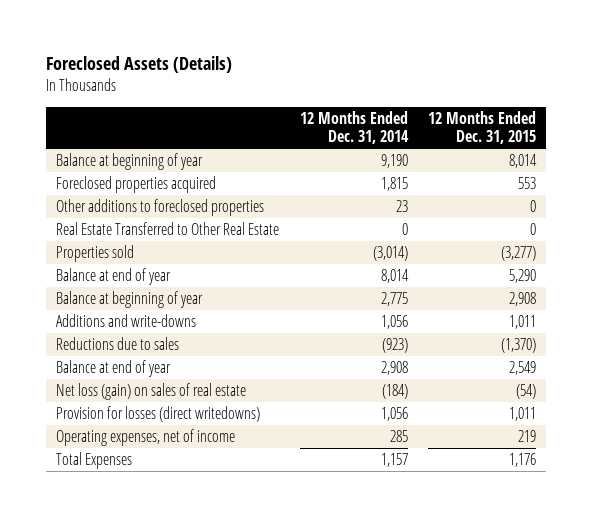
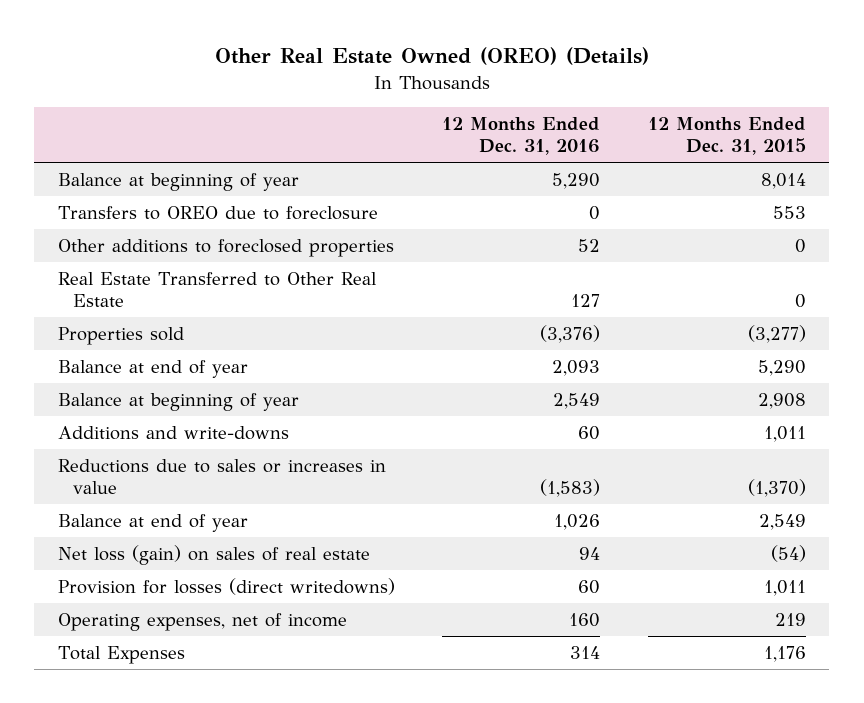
[46,56,233,74] Foreclosed Assets (Details) -> [214,47,649,66] Other Real Estate Owned (OREO) (Details)
[299,110,409,145] 12 Months Ended Dec. 31, 2014 -> none
none -> [442,117,601,156] 12 Months Ended Dec. 31, 2016
[56,175,217,193] Foreclosed properties acquired -> [57,206,378,221] Transfers to OREO due to foreclosure
[56,336,180,350] Reductions due to sales -> [57,459,386,494] Reductions due to sales or increases in value

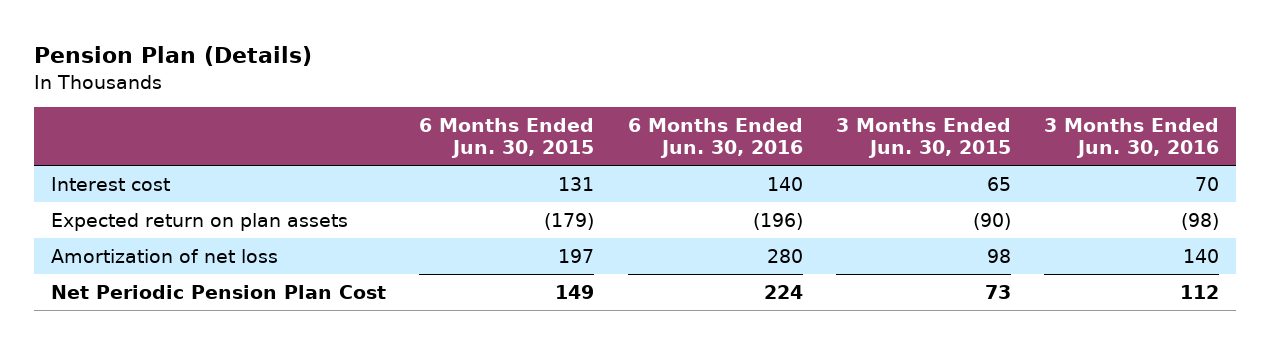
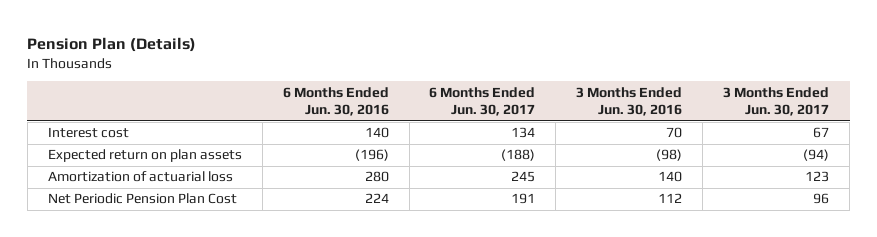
[419,117,595,159] 6 Months Ended Jun. 30, 2015 -> none
[835,117,1011,159] 3 Months Ended Jun. 30, 2015 -> none
none -> [429,86,536,117] 6 Months Ended Jun. 30, 2017
none -> [723,86,830,117] 3 Months Ended Jun. 30, 2017
[50,248,278,263] Amortization of net loss -> [47,171,233,183] Amortization of actuarial loss

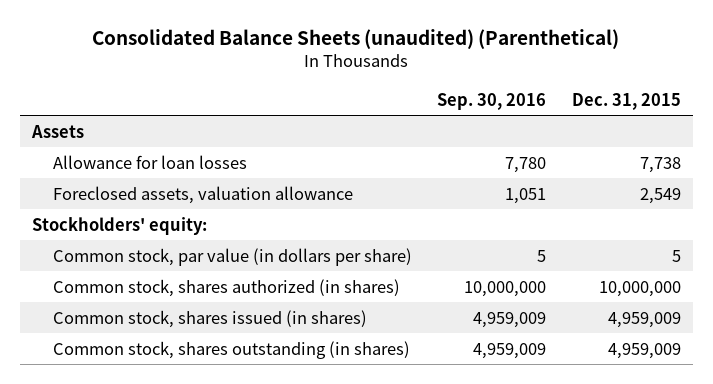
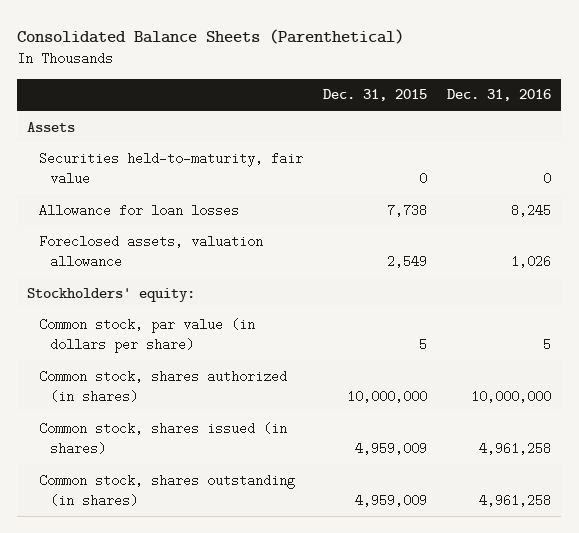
[92,29,620,50] Consolidated Balance Sheets (unaudited) (Parenthetical) -> [17,28,405,44] Consolidated Balance Sheets (Parenthetical)
[437,92,547,110] Sep. 30, 2016 -> none
none -> [447,89,552,102] Dec. 31, 2016
none -> [38,151,303,185] Securities held-to-maturity, fair value

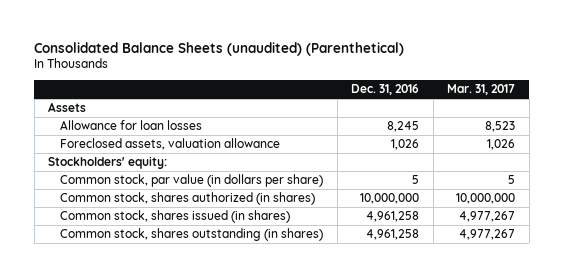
[17,28,405,44] Consolidated Balance Sheets (Parenthetical) -> [34,41,405,56] Consolidated Balance Sheets (unaudited) (Parenthetical)
[323,89,428,102] Dec. 31, 2015 -> none
none -> [447,84,516,96] Mar. 31, 2017
[38,151,303,185] Securities held-to-maturity, fair value -> none

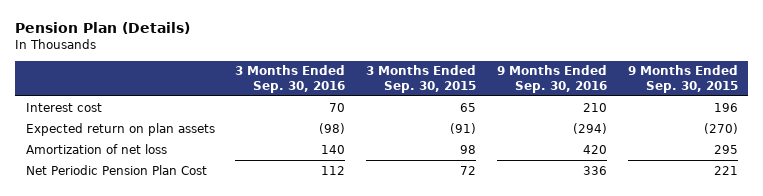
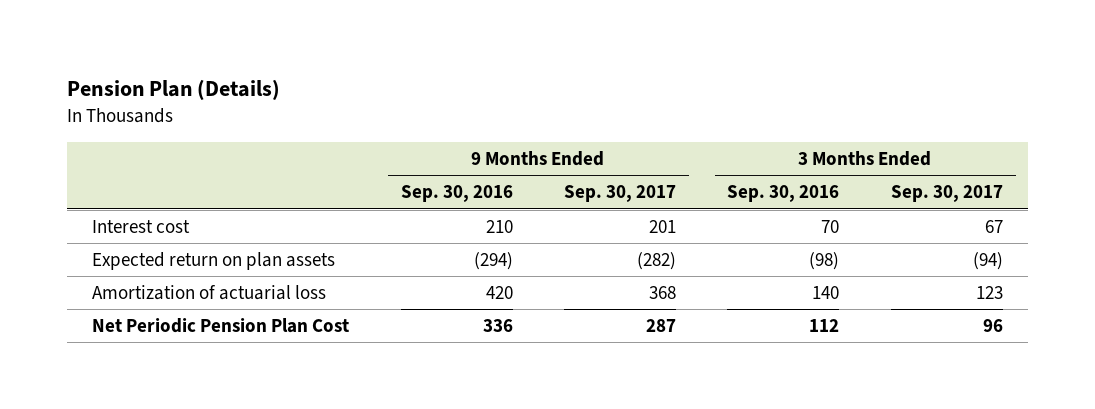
[366,65,477,93] 3 Months Ended Sep. 30, 2015 -> none
[627,65,738,93] 9 Months Ended Sep. 30, 2015 -> none
none -> [564,185,677,203] Sep. 30, 2017
none -> [890,185,1003,203] Sep. 30, 2017
[25,143,167,154] Amortization of net loss -> [92,285,327,301] Amortization of actuarial loss

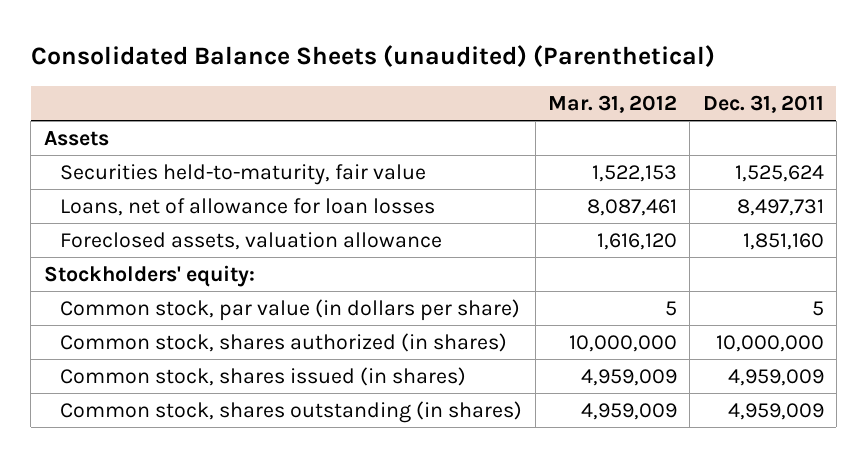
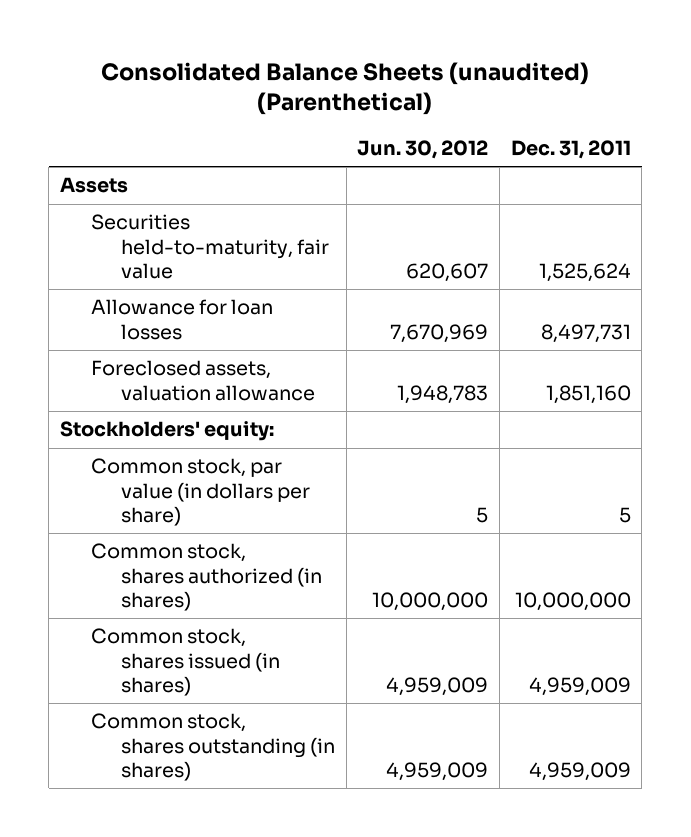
[547,94,677,113] Mar. 31, 2012 -> none
none -> [357,140,489,160] Jun. 30, 2012
[60,198,436,217] Loans, net of allowance for loan losses -> [90,299,273,340] Allowance for loan losses

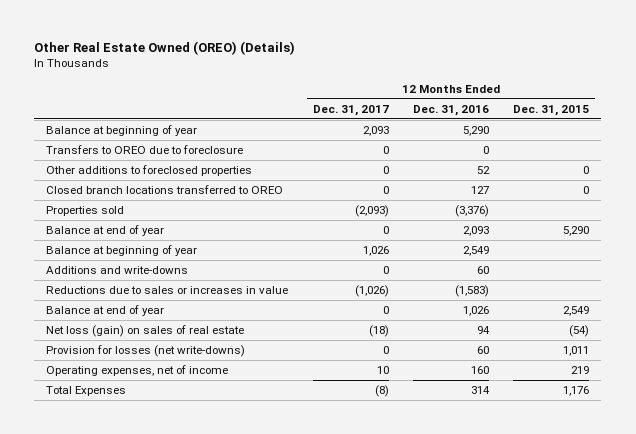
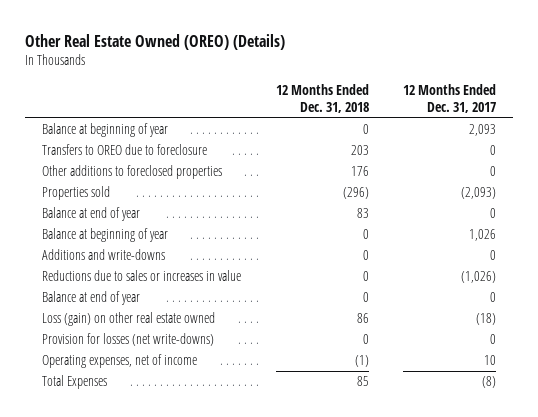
[412,104,489,116] Dec. 31, 2016 -> none
[513,104,590,116] Dec. 31, 2015 -> none
none -> [275,83,369,114] 12 Months Ended Dec. 31, 2018
[46,185,284,195] Closed branch locations transferred to OREO -> none
[46,325,245,338] Net loss (gain) on sales of real estate -> [42,312,216,327] Loss (gain) on other real estate owned

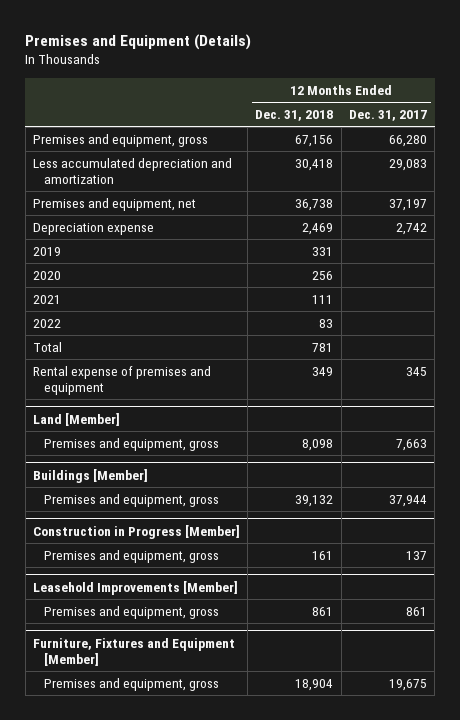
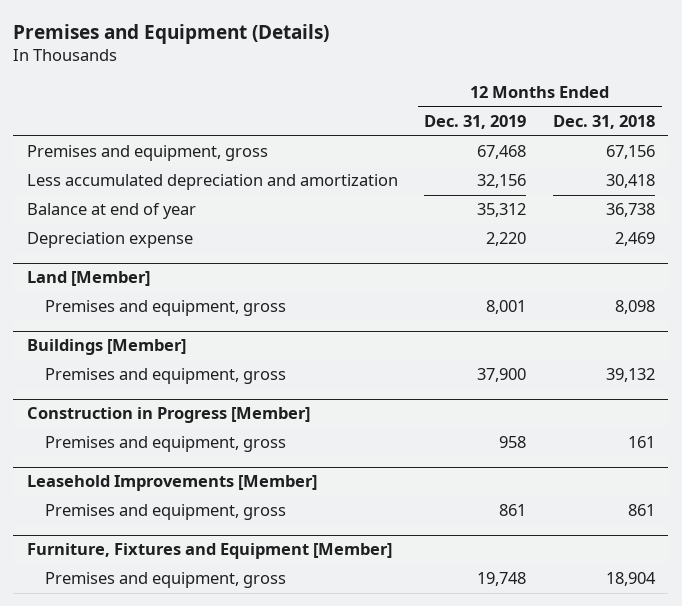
[349,110,428,122] Dec. 31, 2017 -> none
none -> [424,114,527,129] Dec. 31, 2019
[32,197,196,211] Premises and equipment, net -> [26,203,196,220] Balance at end of year
[32,246,61,256] 2019 -> none
[32,270,61,280] 2020 -> none
[32,294,61,304] 2021 -> none
[32,318,61,328] 2022 -> none
[32,341,62,352] Total -> none
[32,365,211,395] Rental expense of premises and equipment -> none

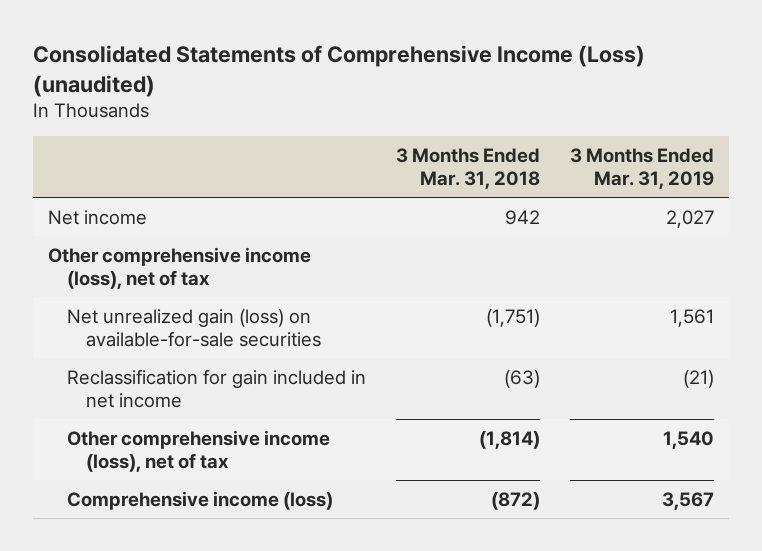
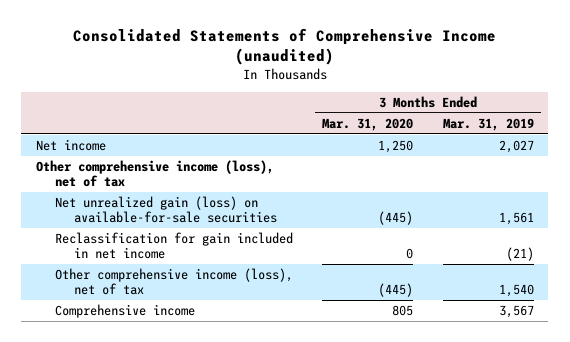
[32,45,645,97] Consolidated Statements of Comprehensive Income (Loss) (unaudited) -> [72,28,496,66] Consolidated Statements of Comprehensive Income (unaudited)
[396,147,541,190] 3 Months Ended Mar. 31, 2018 -> none
none -> [322,117,414,131] Mar. 31, 2020
[66,490,333,510] Comprehensive income (loss) -> [54,304,195,319] Comprehensive income

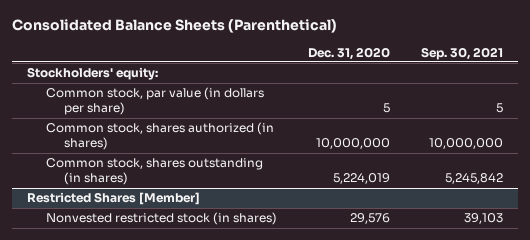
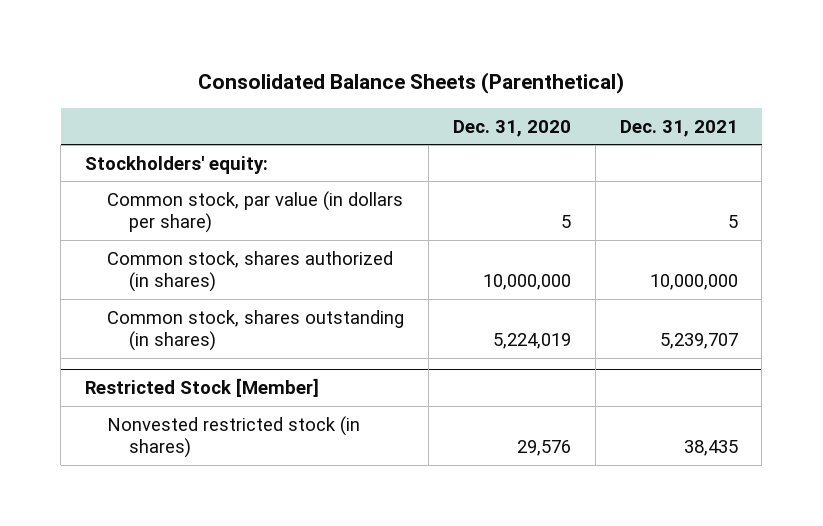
[420,46,503,60] Sep. 30, 2021 -> none
none -> [619,119,738,137] Dec. 31, 2021
[27,192,201,206] Restricted Shares [Member] -> [85,378,320,398] Restricted Stock [Member]

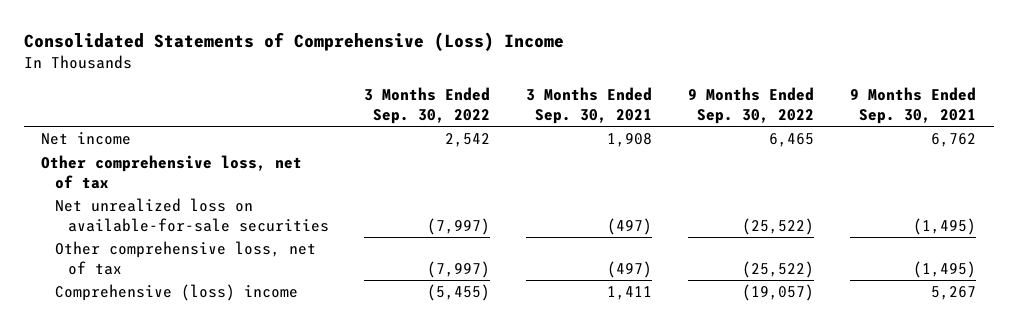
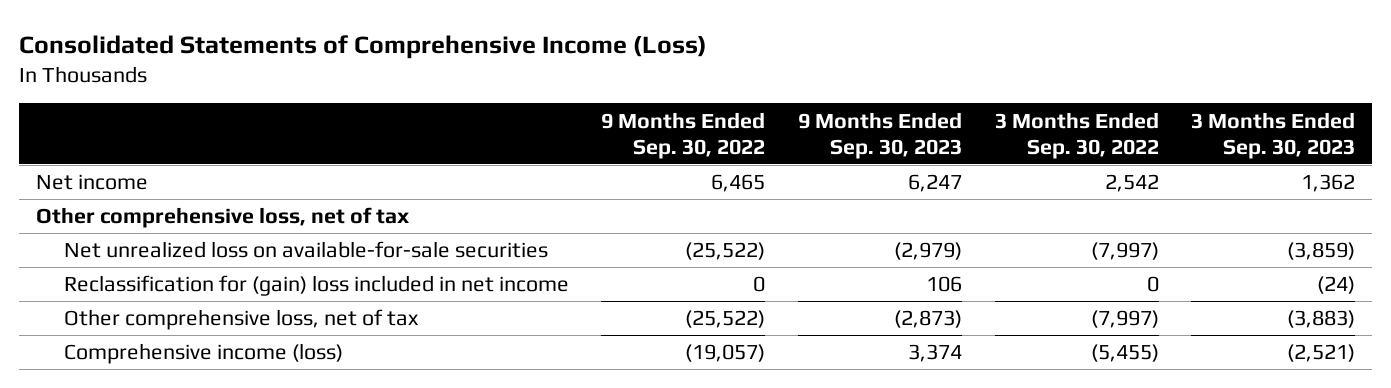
[23,32,564,52] Consolidated Statements of Comprehensive (Loss) Income -> [19,34,708,59] Consolidated Statements of Comprehensive Income (Loss)
[526,87,653,124] 3 Months Ended Sep. 30, 2021 -> none
[849,87,976,124] 9 Months Ended Sep. 30, 2021 -> none
none -> [797,111,962,159] 9 Months Ended Sep. 30, 2023
none -> [1191,111,1356,159] 3 Months Ended Sep. 30, 2023
none -> [63,275,569,297] Reclassification for (gain) loss included in net income
[54,284,298,302] Comprehensive (loss) income -> [63,343,343,365] Comprehensive income (loss)

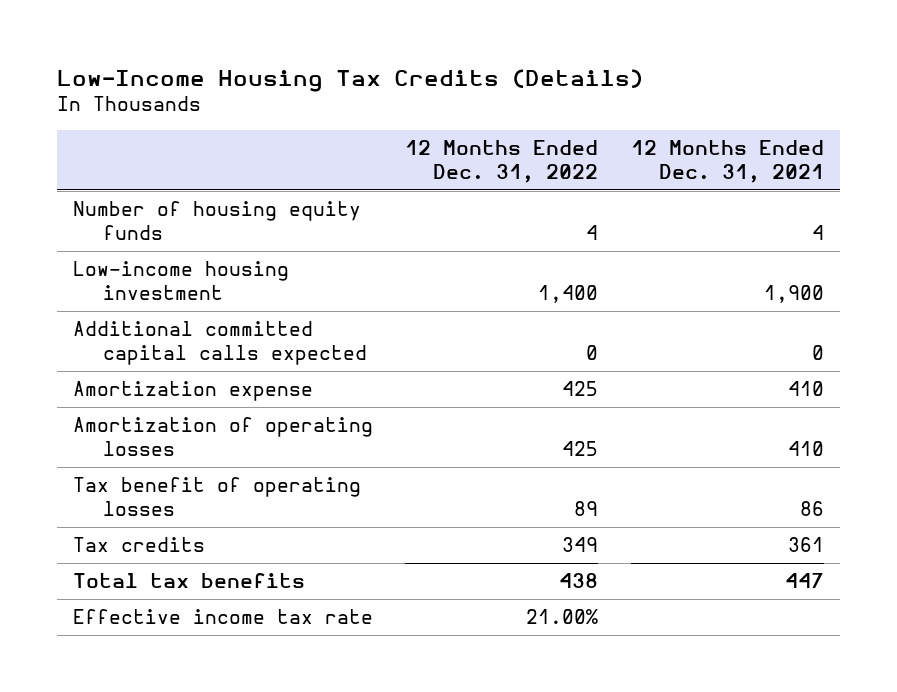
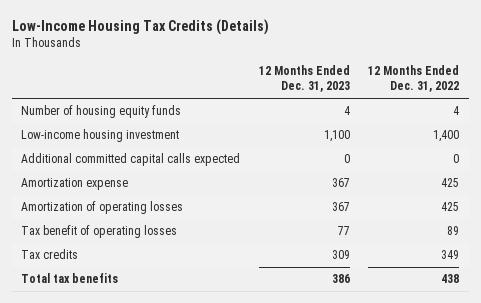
[630,140,824,183] 12 Months Ended Dec. 31, 2021 -> none
none -> [258,65,350,93] 12 Months Ended Dec. 31, 2023
[72,609,373,625] Effective income tax rate -> none

